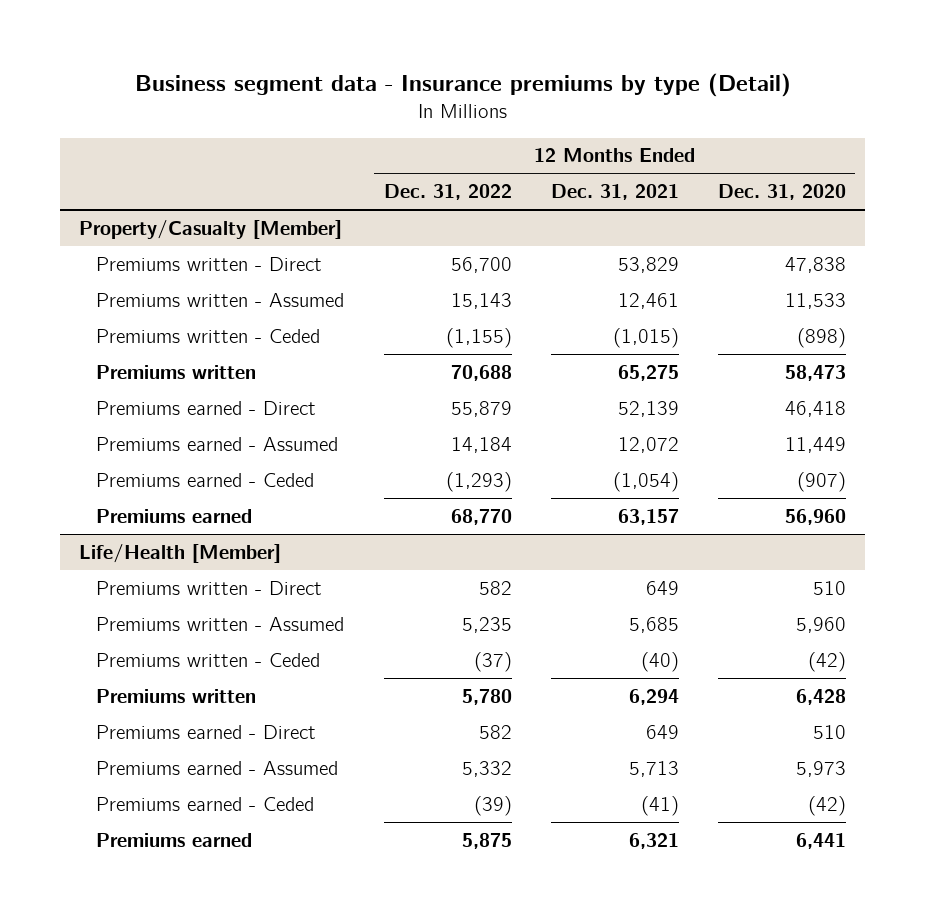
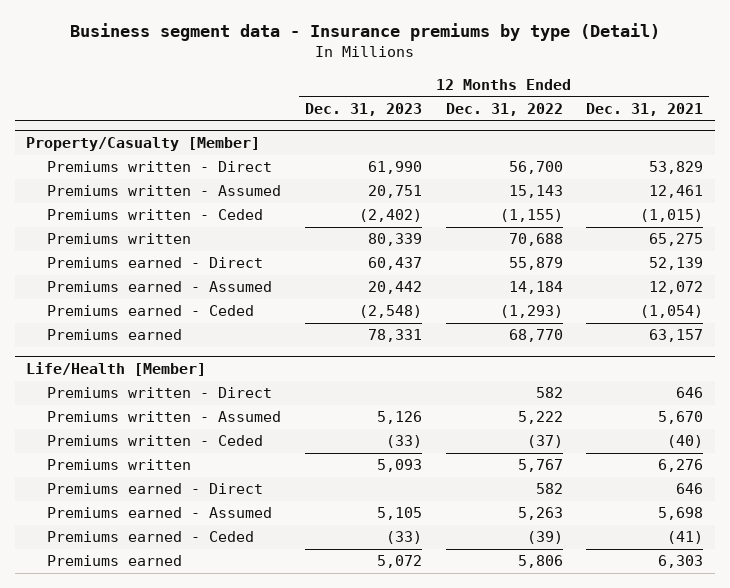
[717,184,846,201] Dec. 31, 2020 -> none
none -> [304,102,422,116] Dec. 31, 2023
[645,580,679,595] 649 -> [676,387,704,399] 646
[461,616,512,633] 5,235 -> [517,411,563,425] 5,222
[628,616,679,633] 5,685 -> [658,411,704,425] 5,670
[461,688,512,705] 5,780 -> [517,459,563,473] 5,767
[628,688,679,705] 6,294 -> [658,459,704,473] 6,276
[645,724,679,739] 649 -> [676,483,704,495] 646
[461,760,512,777] 5,332 -> [517,507,563,521] 5,263
[628,760,679,777] 5,713 -> [658,507,704,521] 5,698
[461,832,512,849] 5,875 -> [517,555,563,569] 5,806
[628,832,679,849] 6,321 -> [658,555,704,569] 6,303

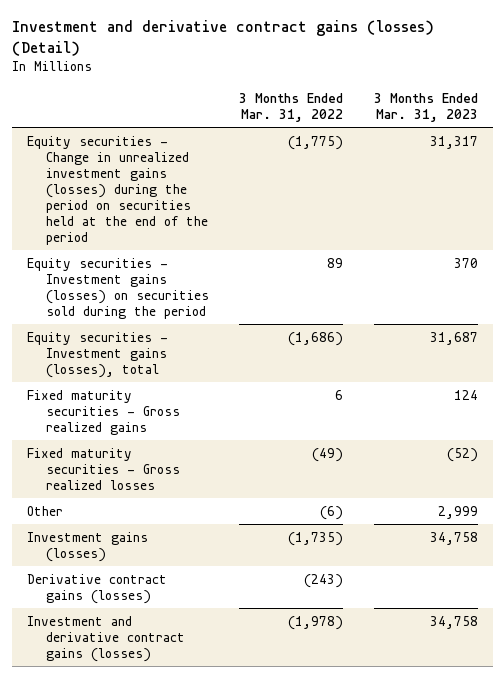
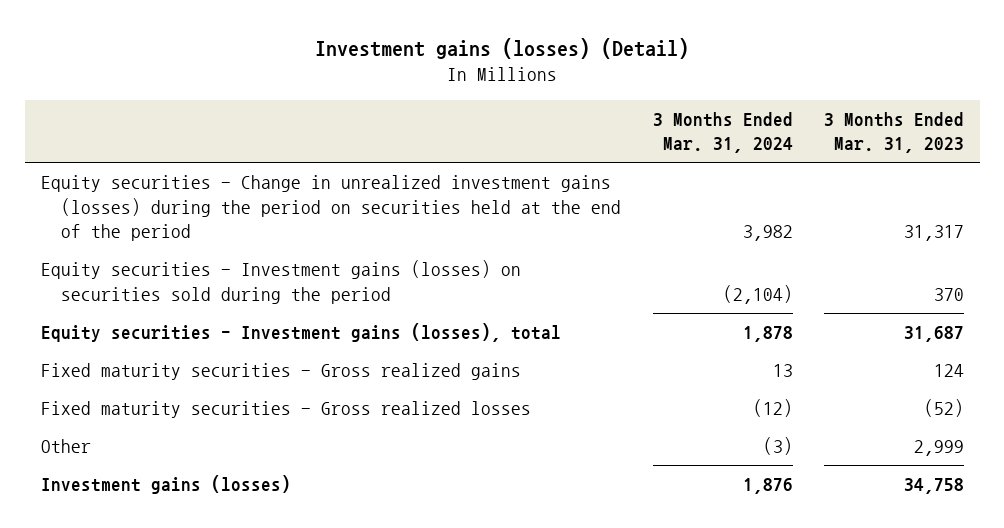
[11,20,434,57] Investment and derivative contract gains (losses) (Detail) -> [315,37,690,59] Investment gains (losses) (Detail)
[239,92,344,122] 3 Months Ended Mar. 31, 2022 -> none
none -> [652,111,793,154] 3 Months Ended Mar. 31, 2024
[26,573,167,604] Derivative contract gains (losses) -> none
[26,615,185,662] Investment and derivative contract gains (losses) -> none

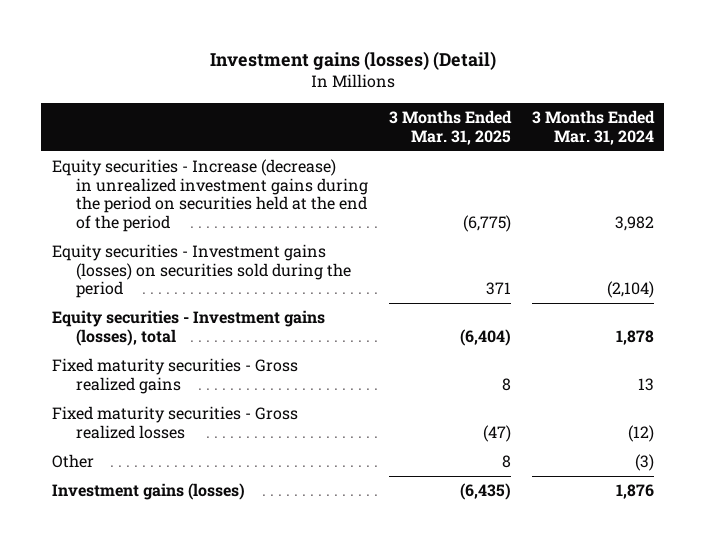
[823,111,964,154] 3 Months Ended Mar. 31, 2023 -> none
none -> [388,110,512,145] 3 Months Ended Mar. 31, 2025
[40,175,622,242] Equity securities - Change in unrealized investment gains (losses) during the period on securities held at the end of the period -> [51,159,368,232] Equity securities - Increase (decrease) in unrealized investment gains during the period on securities held at the end of the period

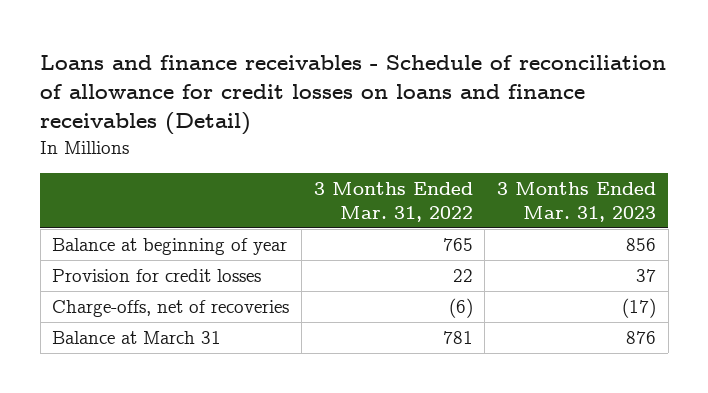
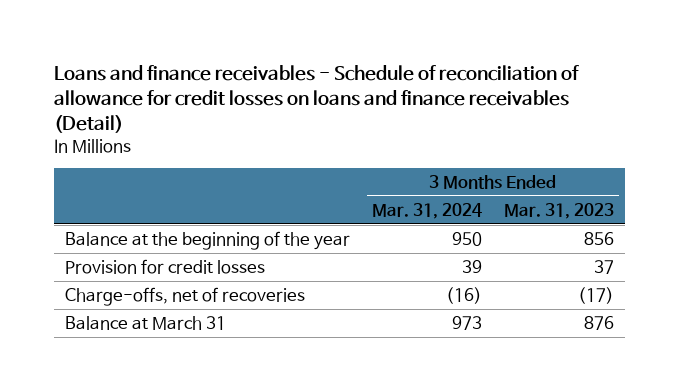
[313,181,473,223] 3 Months Ended Mar. 31, 2022 -> none
none -> [371,202,482,219] Mar. 31, 2024
[52,237,288,255] Balance at beginning of year -> [65,230,351,250] Balance at the beginning of the year

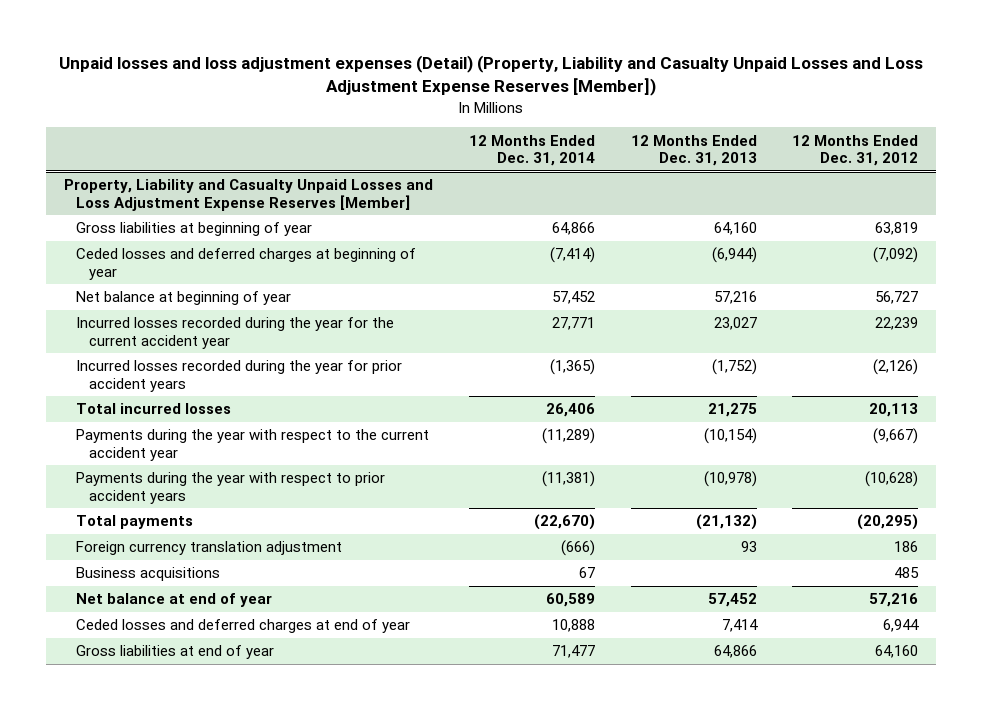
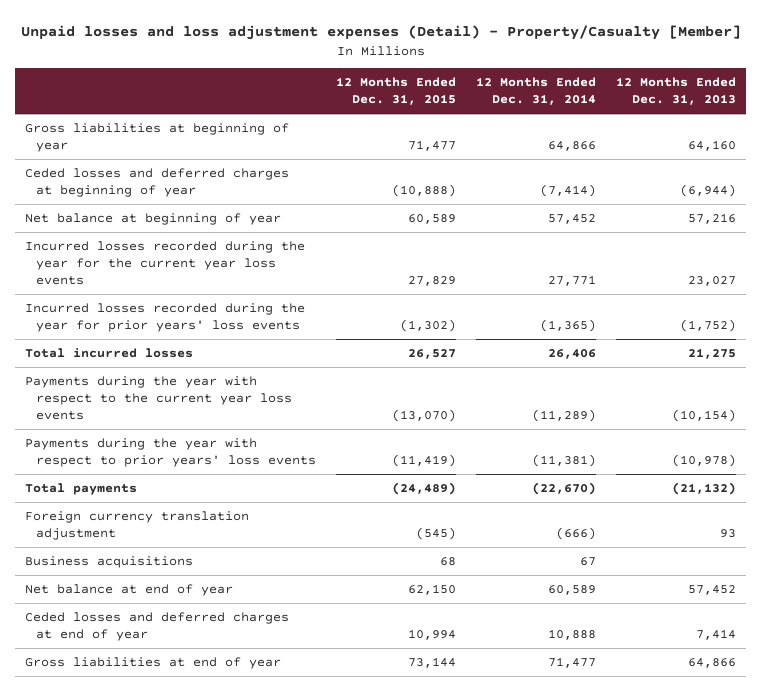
[59,55,924,97] Unpaid losses and loss adjustment expenses (Detail) (Property, Liability and Casualty Unpaid Losses and Loss Adjustment Expense Reserves [Member]) -> [20,25,741,41] Unpaid losses and loss adjustment expenses (Detail) - Property/Casualty [Member]
[792,134,919,167] 12 Months Ended Dec. 31, 2012 -> none
none -> [335,77,456,106] 12 Months Ended Dec. 31, 2015
[63,179,433,211] Property, Liability and Casualty Unpaid Losses and Loss Adjustment Expense Reserves [Member] -> none
[76,317,395,349] Incurred losses recorded during the year for the current accident year -> [25,240,306,286] Incurred losses recorded during the year for the current year loss events
[76,360,403,392] Incurred losses recorded during the year for prior accident years -> [25,302,306,332] Incurred losses recorded during the year for prior years' loss events
[76,429,430,461] Payments during the year with respect to the current accident year -> [25,375,292,421] Payments during the year with respect to the current year loss events
[76,472,386,504] Payments during the year with respect to prior accident years -> [25,437,316,467] Payments during the year with respect to prior years' loss events

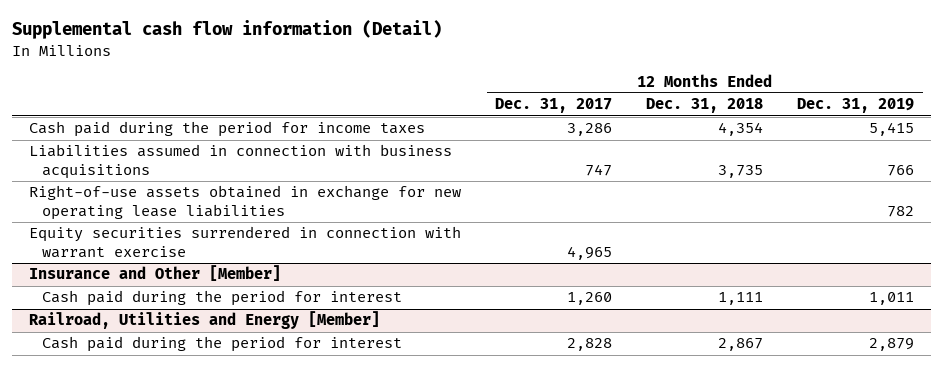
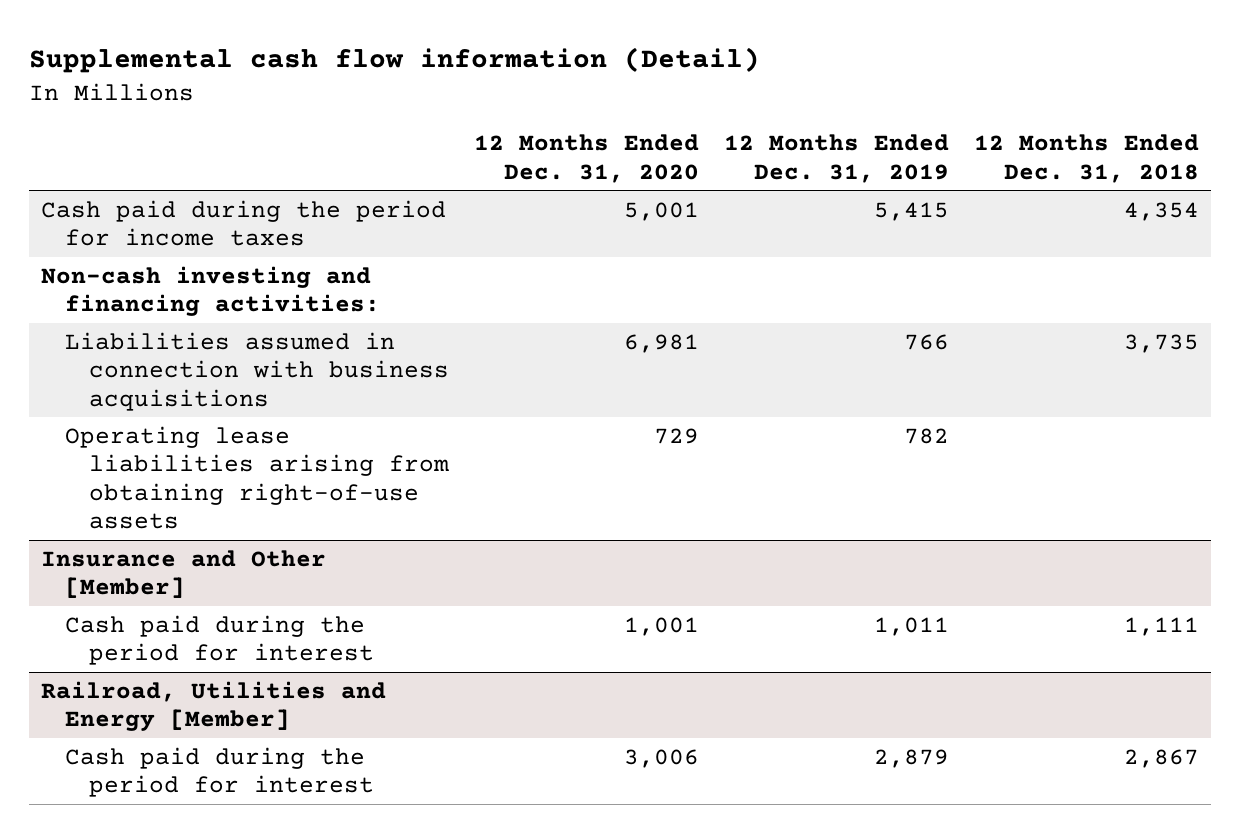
[495,98,613,114] Dec. 31, 2017 -> none
none -> [473,134,699,183] 12 Months Ended Dec. 31, 2020
none -> [41,265,381,317] Non-cash investing and financing activities:
[29,226,462,259] Equity securities surrendered in connection with warrant exercise -> none
[29,185,462,221] Right-of-use assets obtained in exchange for new operating lease liabilities -> [65,425,449,530] Operating lease liabilities arising from obtaining right-of-use assets

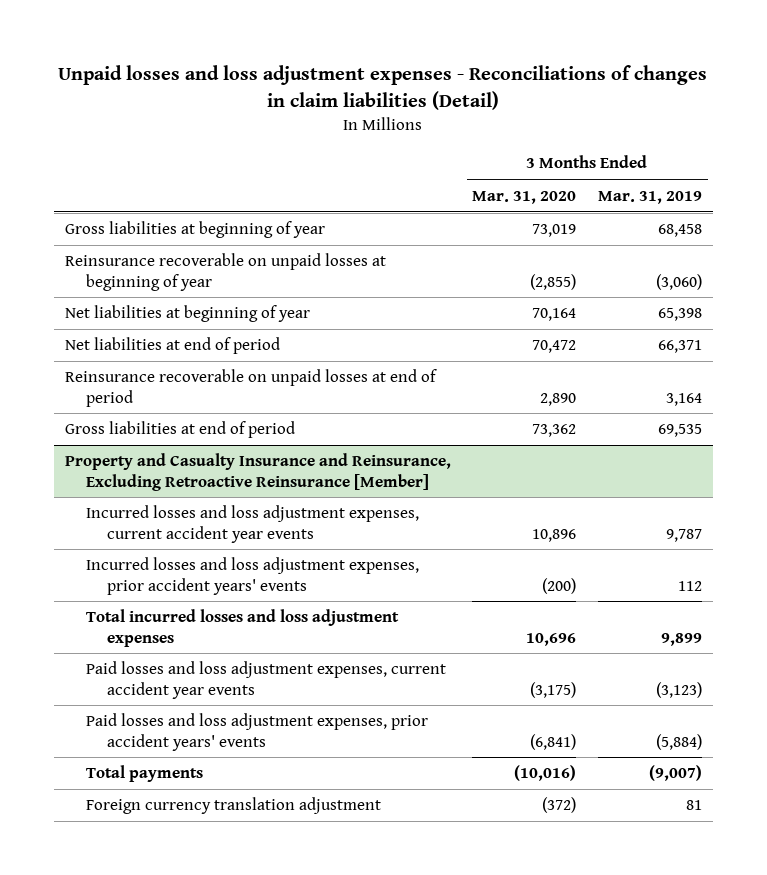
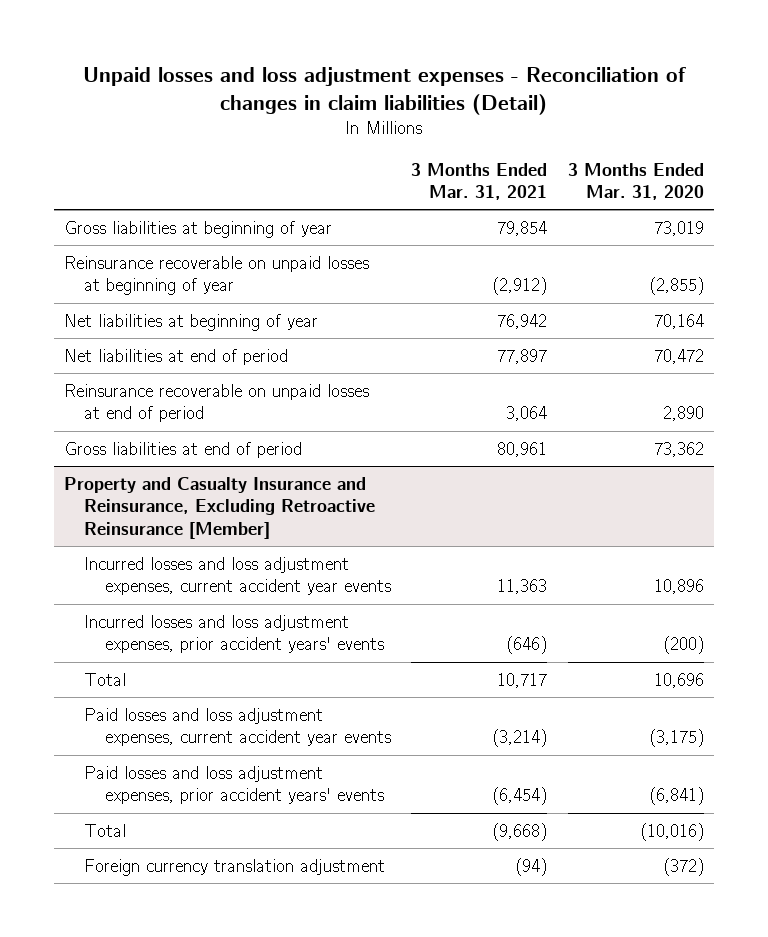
[58,65,708,110] Unpaid losses and loss adjustment expenses - Reconciliations of changes in claim liabilities (Detail) -> [83,66,687,115] Unpaid losses and loss adjustment expenses - Reconciliation of changes in claim liabilities (Detail)
[598,190,703,204] Mar. 31, 2019 -> none
none -> [411,162,548,200] 3 Months Ended Mar. 31, 2021
[85,609,399,647] Total incurred losses and loss adjustment expenses -> [84,672,127,686] Total
[85,765,203,783] Total payments -> [84,823,127,837] Total

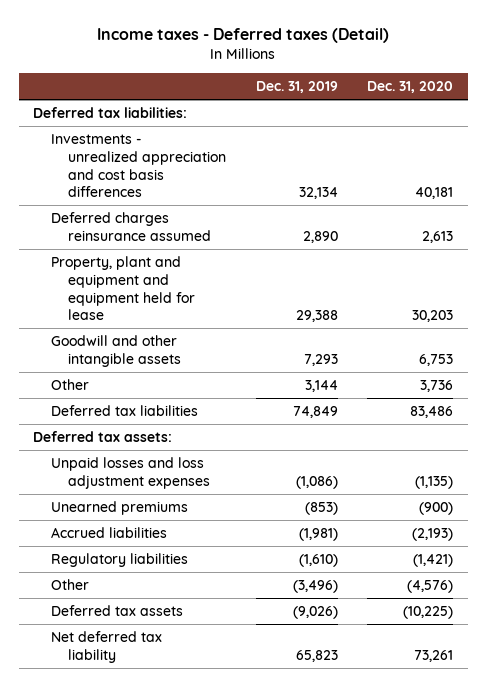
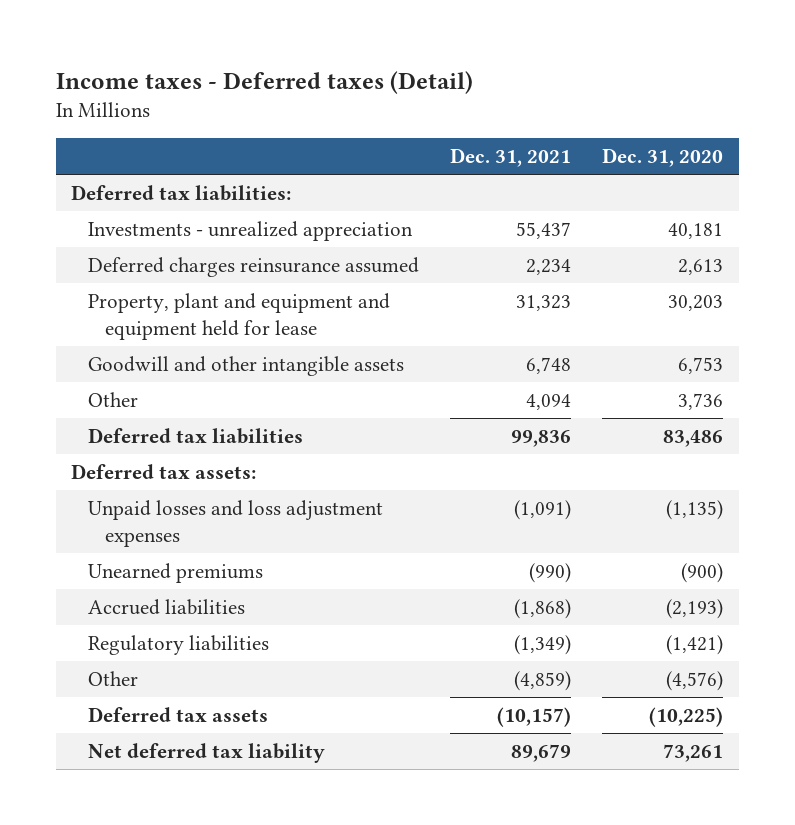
[255,81,338,94] Dec. 31, 2019 -> none
none -> [450,148,572,168] Dec. 31, 2021
[50,133,227,198] Investments - unrealized appreciation and cost basis differences -> [88,220,414,241] Investments - unrealized appreciation

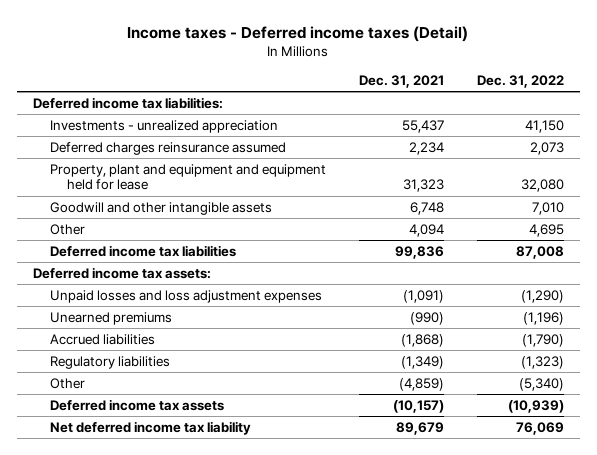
[55,70,473,94] Income taxes - Deferred taxes (Detail) -> [127,25,469,42] Income taxes - Deferred income taxes (Detail)
[602,148,724,168] Dec. 31, 2020 -> none
none -> [476,74,564,88] Dec. 31, 2022
[71,184,292,201] Deferred tax liabilities: -> [33,96,224,109] Deferred income tax liabilities:
[88,427,304,444] Deferred tax liabilities -> [50,244,237,257] Deferred income tax liabilities
[71,463,257,479] Deferred tax assets: -> [33,266,212,279] Deferred income tax assets:
[88,706,269,722] Deferred tax assets -> [50,398,225,411] Deferred income tax assets
[88,742,326,763] Net deferred tax liability -> [50,420,252,435] Net deferred income tax liability

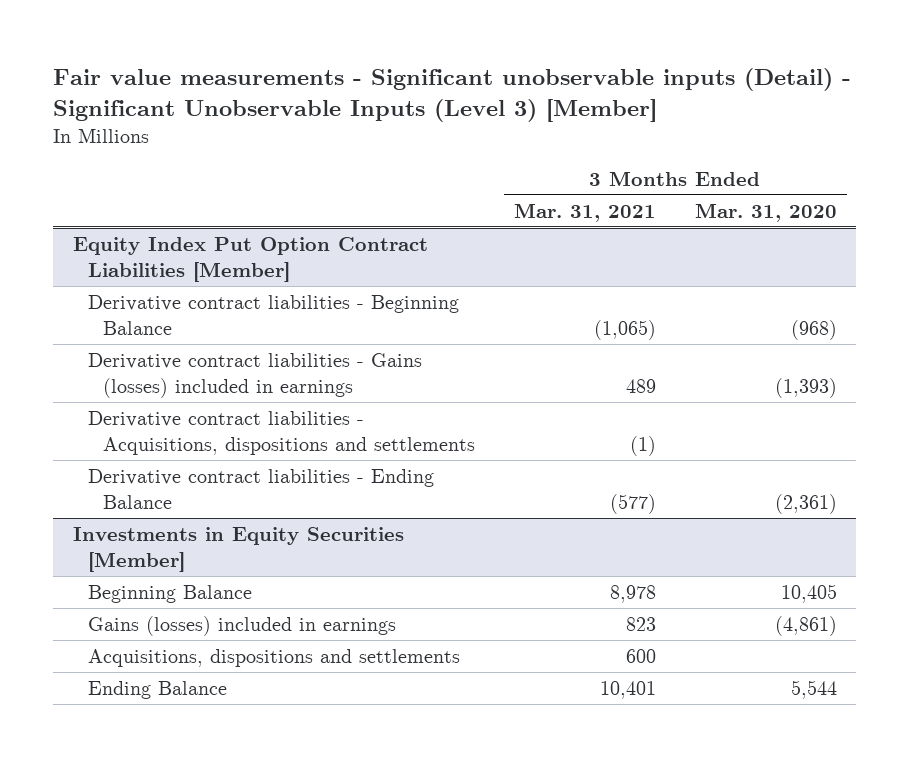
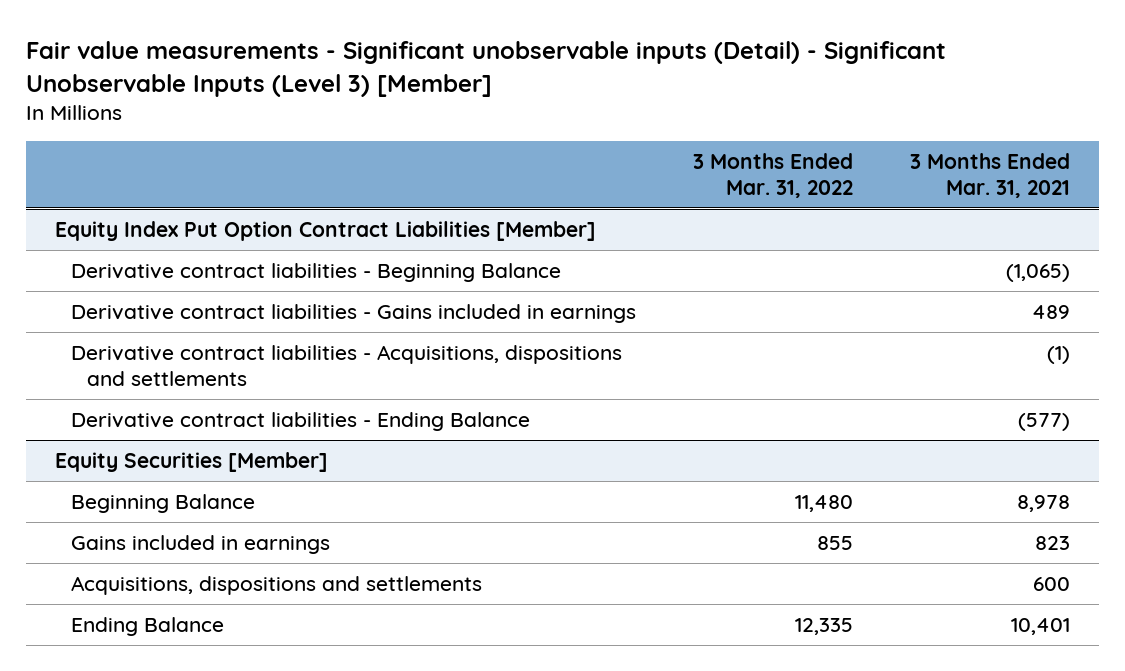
[694,202,837,222] Mar. 31, 2020 -> none
none -> [693,153,854,198] 3 Months Ended Mar. 31, 2022
[87,352,422,398] Derivative contract liabilities - Gains (losses) included in earnings -> [71,304,637,324] Derivative contract liabilities - Gains included in earnings
[72,526,404,572] Investments in Equity Securities [Member] -> [54,452,328,473] Equity Securities [Member]
[87,615,396,636] Gains (losses) included in earnings -> [71,535,331,555] Gains included in earnings

